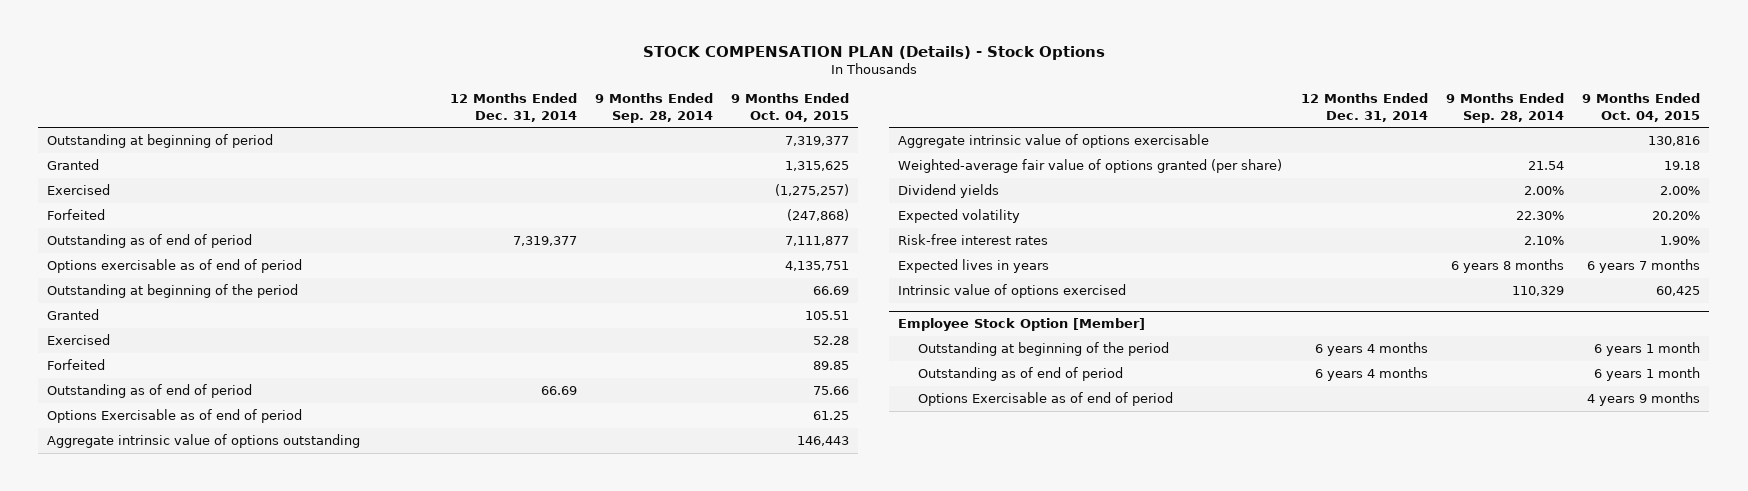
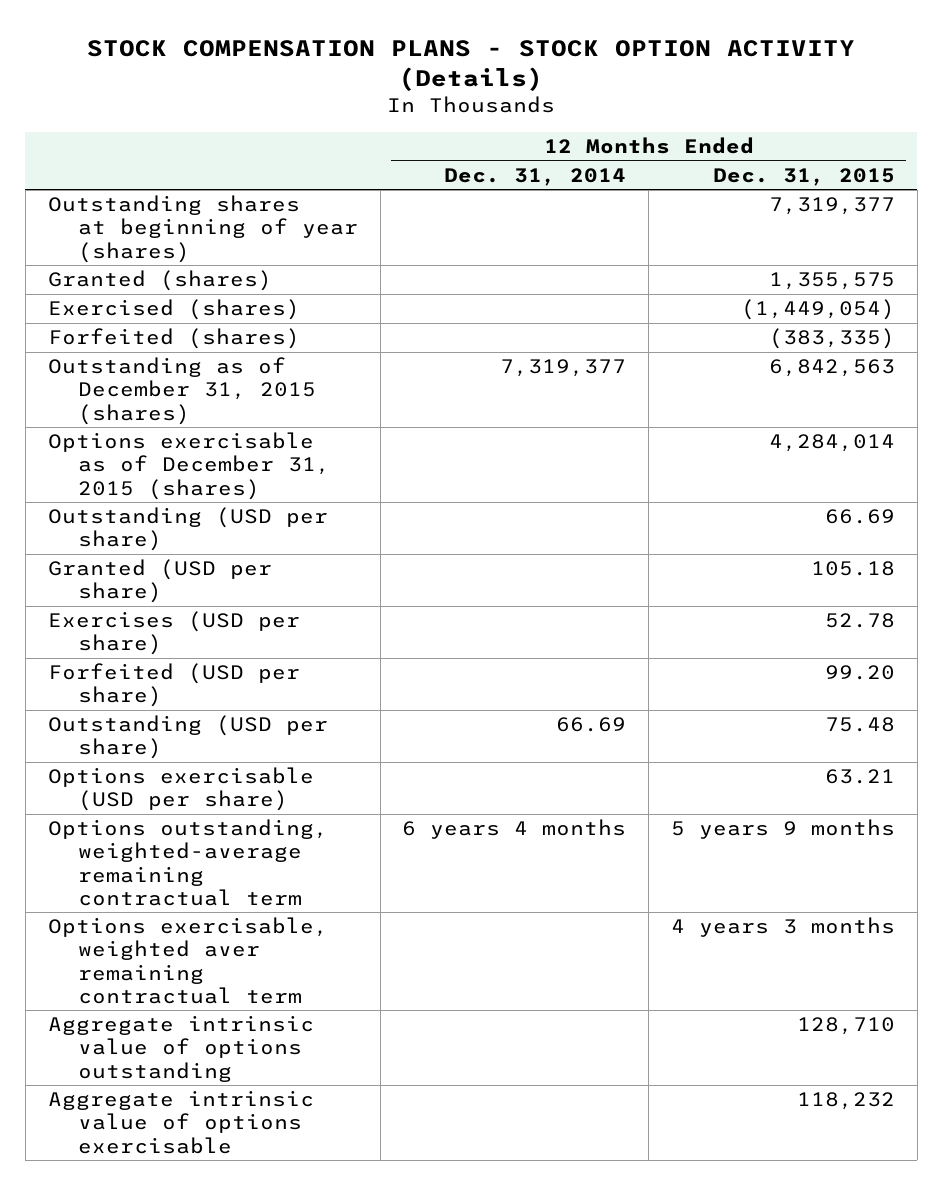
[642,46,1105,61] STOCK COMPENSATION PLAN (Details) - Stock Options -> [87,39,856,91] STOCK COMPENSATION PLANS - STOCK OPTION ACTIVITY (Details)
[594,93,713,123] 9 Months Ended Sep. 28, 2014 -> none
[731,93,850,122] 9 Months Ended Oct. 04, 2015 -> none
none -> [713,167,896,186] Dec. 31, 2015
[47,133,274,148] Outstanding at beginning of period -> [47,195,358,263] Outstanding shares at beginning of year (shares)
[47,158,100,170] Granted -> [47,270,272,292] Granted (shares)
[47,183,111,195] Exercised -> [47,299,300,321] Exercised (shares)
[47,208,106,220] Forfeited -> [47,328,300,350] Forfeited (shares)
[47,233,253,248] Outstanding as of end of period -> [47,357,316,425] Outstanding as of December 31, 2015 (shares)
[47,258,303,273] Options exercisable as of end of period -> [47,432,330,500] Options exercisable as of December 31, 2015 (shares)
[47,283,299,298] Outstanding at beginning of the period -> [47,507,328,552] Outstanding (USD per share)
[47,308,100,320] Granted -> [47,559,272,604] Granted (USD per share)
[47,333,111,345] Exercised -> [47,611,300,656] Exercises (USD per share)
[47,358,106,370] Forfeited -> [47,663,300,708] Forfeited (USD per share)
[47,383,253,398] Outstanding as of end of period -> [47,715,328,760] Outstanding (USD per share)
[47,408,303,423] Options Exercisable as of end of period -> [47,767,314,812] Options exercisable (USD per share)
none -> [47,819,328,906] Options outstanding, weighted-average remaining contractual term
none -> [47,917,328,1004] Options exercisable, weighted aver remaining contractual term
[898,158,1283,173] Weighted-average fair value of options granted (per share) -> none
[898,183,1000,198] Dividend yields -> none
[898,208,1021,223] Expected volatility -> none
[898,233,1049,245] Risk-free interest rates -> none
[898,258,1050,273] Expected lives in years -> none
[898,283,1127,298] Intrinsic value of options exercised -> none
[898,317,1146,331] Employee Stock Option [Member] -> none
[918,341,1170,356] Outstanding at beginning of the period -> none
[918,366,1124,381] Outstanding as of end of period -> none
[918,391,1174,406] Options Exercisable as of end of period -> none

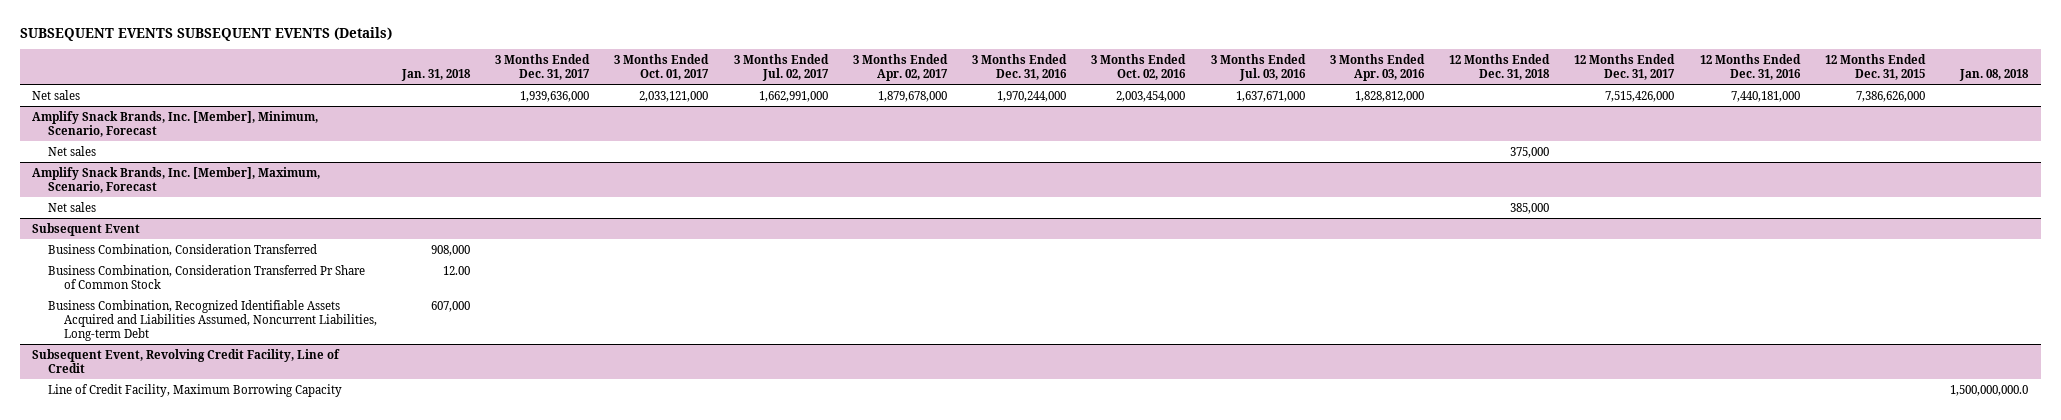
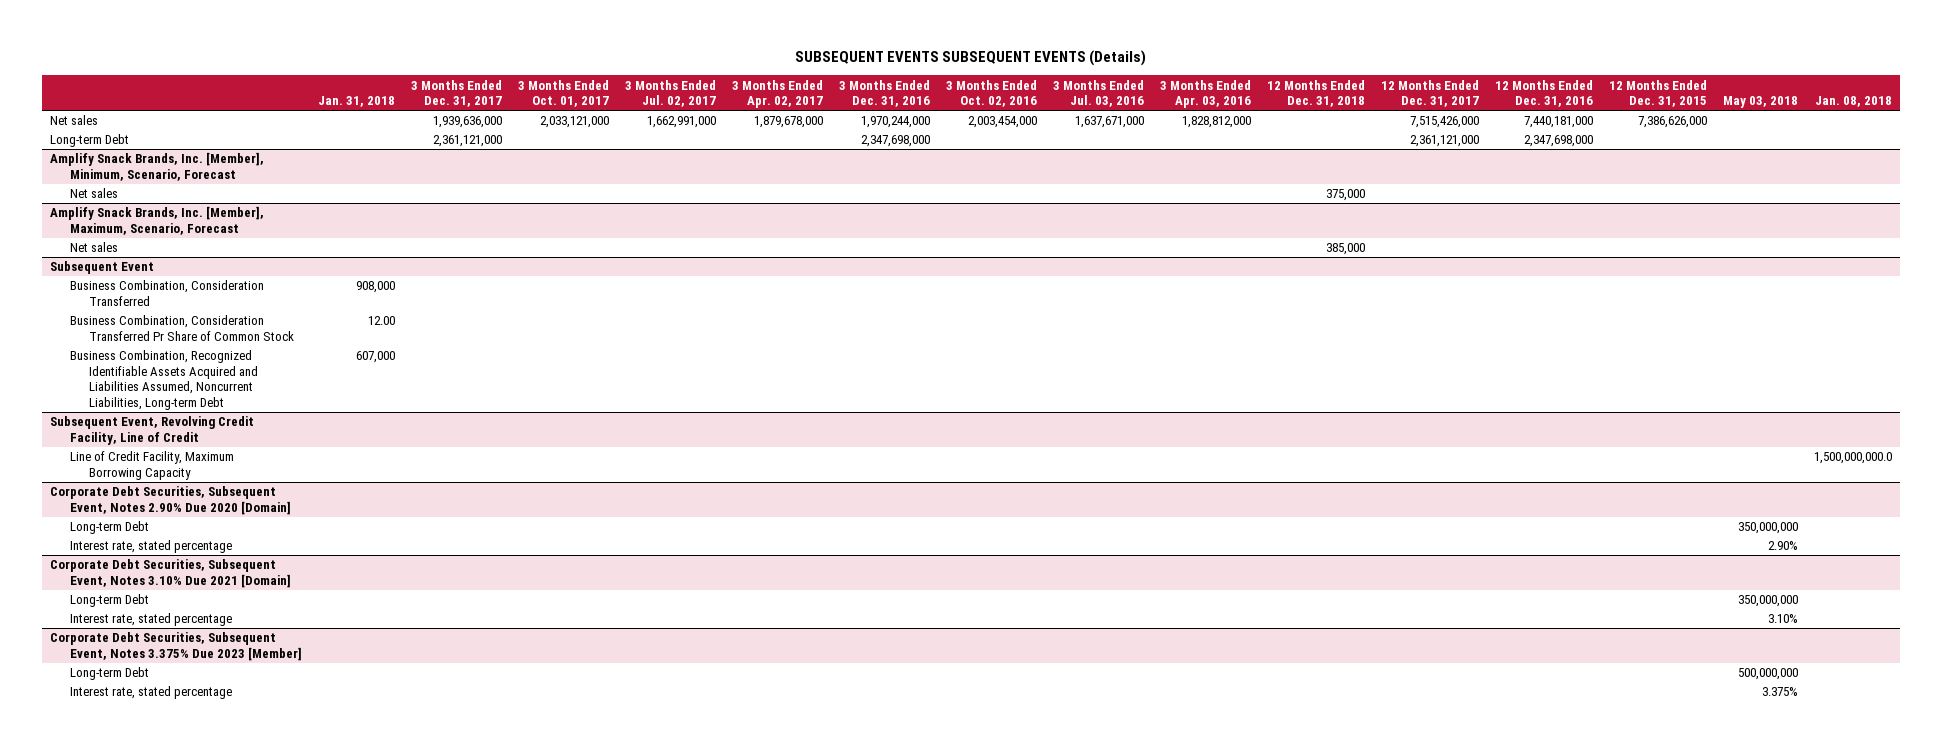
none -> [1723,96,1799,109] May 03, 2018
none -> [50,134,130,148] Long-term Debt
none -> [50,486,291,515] Corporate Debt Securities, Subsequent Event, Notes 2.90% Due 2020 [Domain]
none -> [69,521,149,535] Long-term Debt
none -> [69,540,232,554] Interest rate, stated percentage
none -> [50,559,291,588] Corporate Debt Securities, Subsequent Event, Notes 3.10% Due 2021 [Domain]
none -> [69,594,149,608] Long-term Debt
none -> [69,613,232,627] Interest rate, stated percentage
none -> [50,632,302,661] Corporate Debt Securities, Subsequent Event, Notes 3.375% Due 2023 [Member]
none -> [69,667,149,681] Long-term Debt
none -> [69,686,232,700] Interest rate, stated percentage

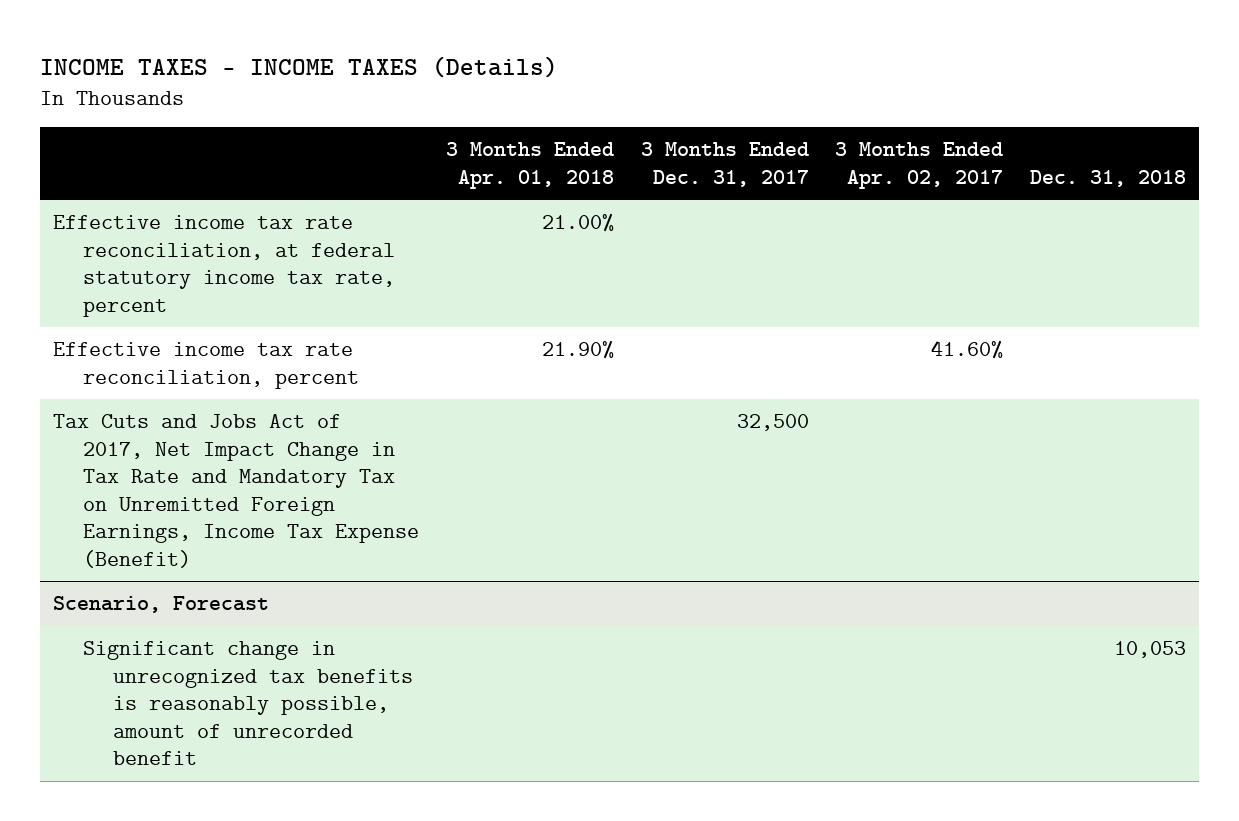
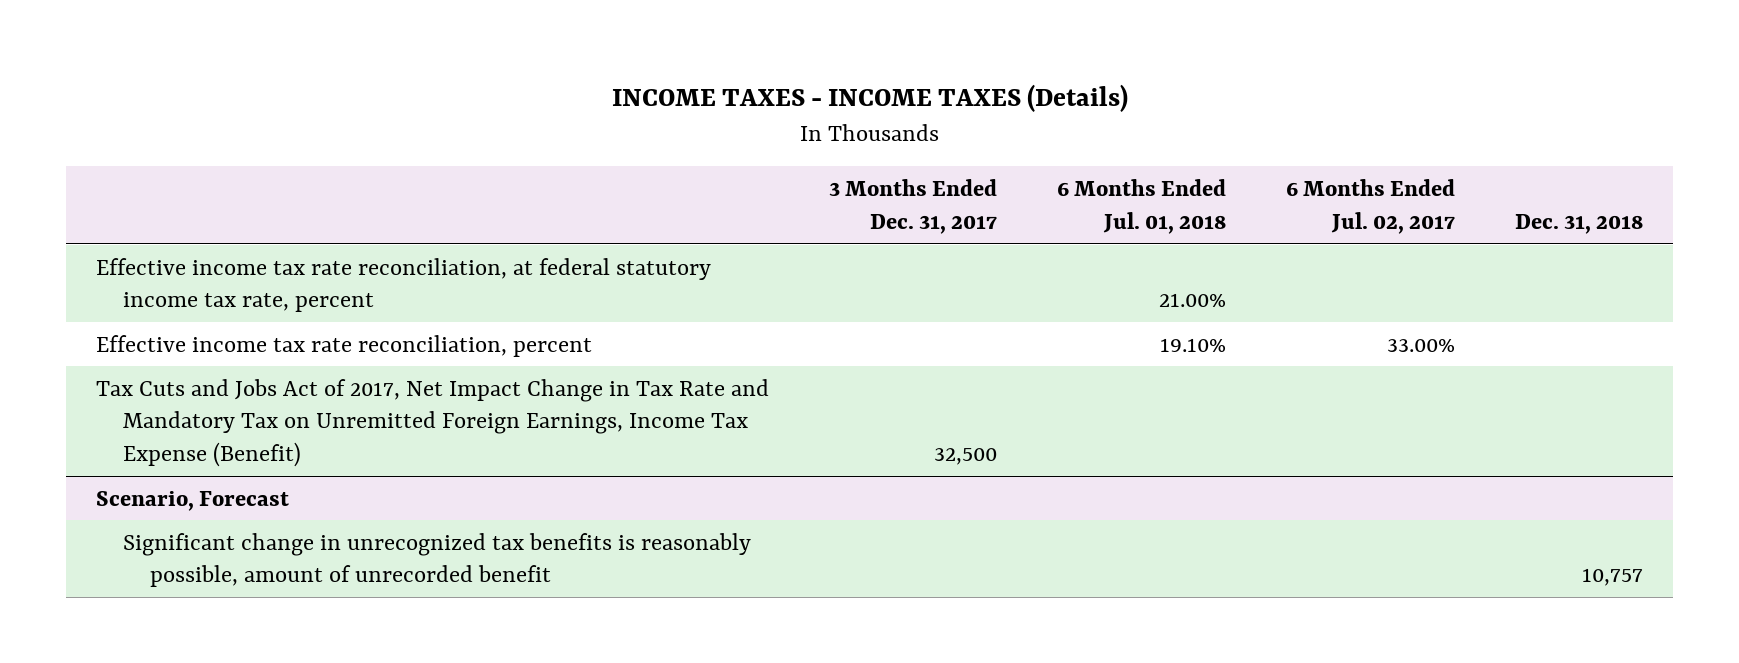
[445,142,614,189] 3 Months Ended Apr. 01, 2018 -> none
[835,142,1004,189] 3 Months Ended Apr. 02, 2017 -> none
none -> [1057,179,1227,234] 6 Months Ended Jul. 01, 2018
none -> [1286,179,1456,234] 6 Months Ended Jul. 02, 2017
[1113,641,1186,659] 10,053 -> [1582,568,1644,587] 10,757

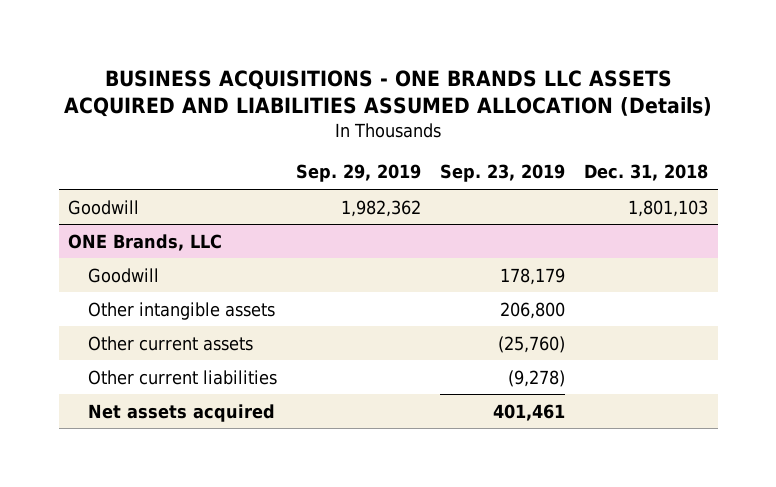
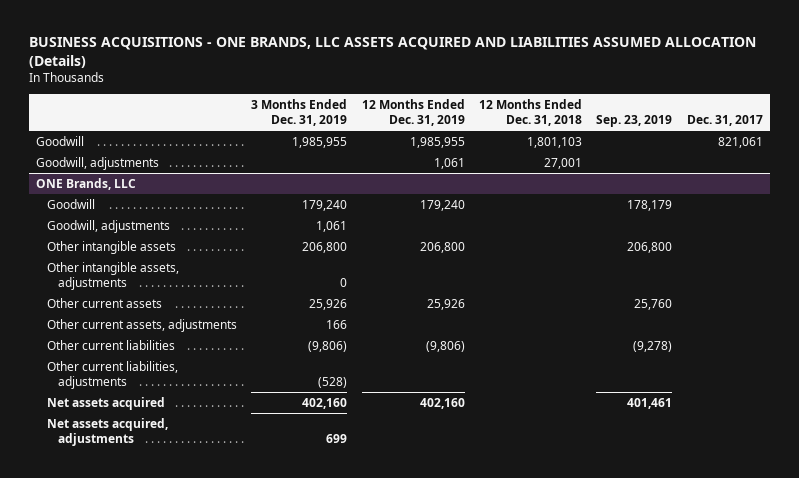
[64,69,713,118] BUSINESS ACQUISITIONS - ONE BRANDS LLC ASSETS ACQUIRED AND LIABILITIES ASSUMED ALLOCATION (Details) -> [28,37,756,69] BUSINESS ACQUISITIONS - ONE BRANDS, LLC ASSETS ACQUIRED AND LIABILITIES ASSUMED ALLOCATION (Details)
[296,164,422,183] Sep. 29, 2019 -> none
[584,164,709,182] Dec. 31, 2018 -> none
none -> [251,99,348,127] 3 Months Ended Dec. 31, 2019
none -> [361,99,465,127] 12 Months Ended Dec. 31, 2019
none -> [478,99,582,127] 12 Months Ended Dec. 31, 2018
none -> [686,115,763,127] Dec. 31, 2017
none -> [35,156,159,170] Goodwill, adjustments
none -> [47,219,171,233] Goodwill, adjustments
none -> [47,261,180,290] Other intangible assets, adjustments
[498,335,566,353] (25,760) -> [634,298,673,310] 25,760
none -> [47,318,238,332] Other current assets, adjustments
none -> [47,360,179,389] Other current liabilities, adjustments
none -> [47,417,169,446] Net assets acquired, adjustments

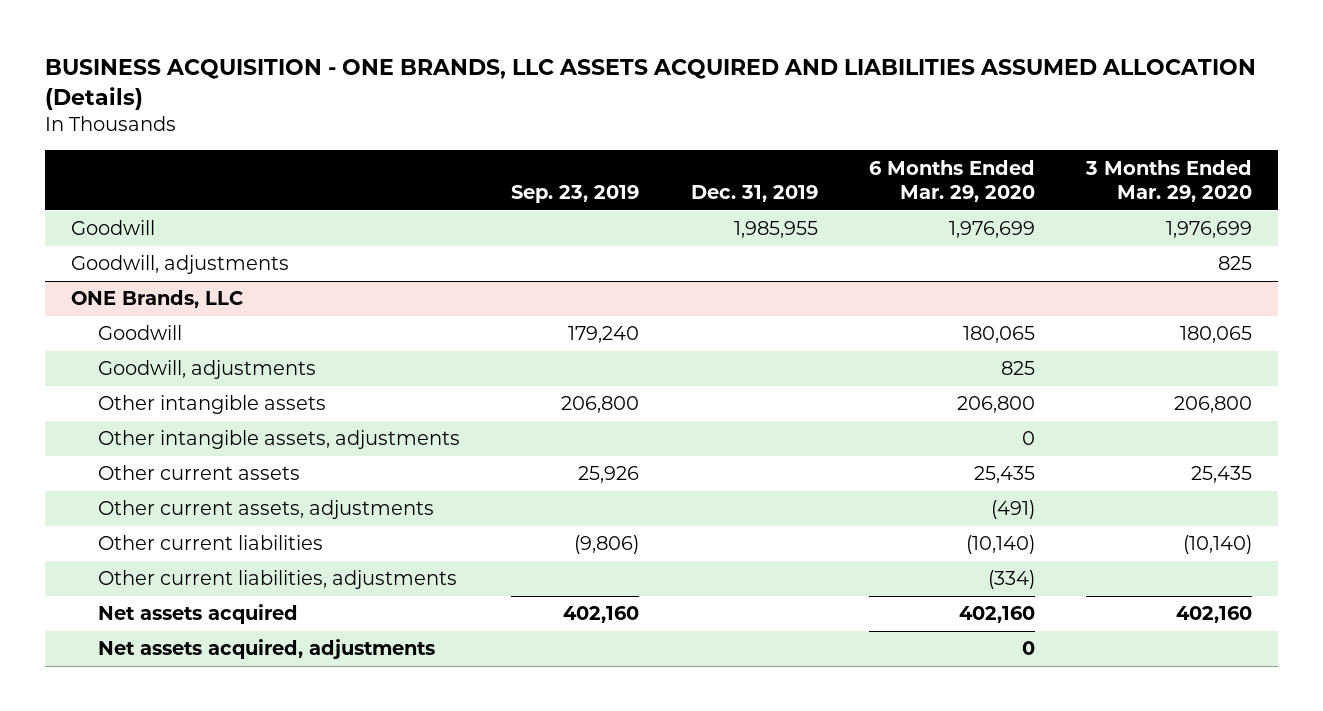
[28,37,756,69] BUSINESS ACQUISITIONS - ONE BRANDS, LLC ASSETS ACQUIRED AND LIABILITIES ASSUMED ALLOCATION (Details) -> [45,59,1257,111] BUSINESS ACQUISITION - ONE BRANDS, LLC ASSETS ACQUIRED AND LIABILITIES ASSUMED ALLOCATION (Details)
[251,99,348,127] 3 Months Ended Dec. 31, 2019 -> none
[361,99,465,127] 12 Months Ended Dec. 31, 2019 -> none
[478,99,582,127] 12 Months Ended Dec. 31, 2018 -> none
[686,115,763,127] Dec. 31, 2017 -> none
none -> [690,184,818,202] Dec. 31, 2019
none -> [869,159,1036,202] 6 Months Ended Mar. 29, 2020
none -> [1085,159,1253,202] 3 Months Ended Mar. 29, 2020
[627,199,673,211] 178,179 -> [568,326,640,344] 179,240
[634,298,673,310] 25,760 -> [578,466,640,484] 25,926
[633,340,673,352] (9,278) -> [574,535,640,555] (9,806)
[627,397,673,409] 401,461 -> [563,606,640,624] 402,160

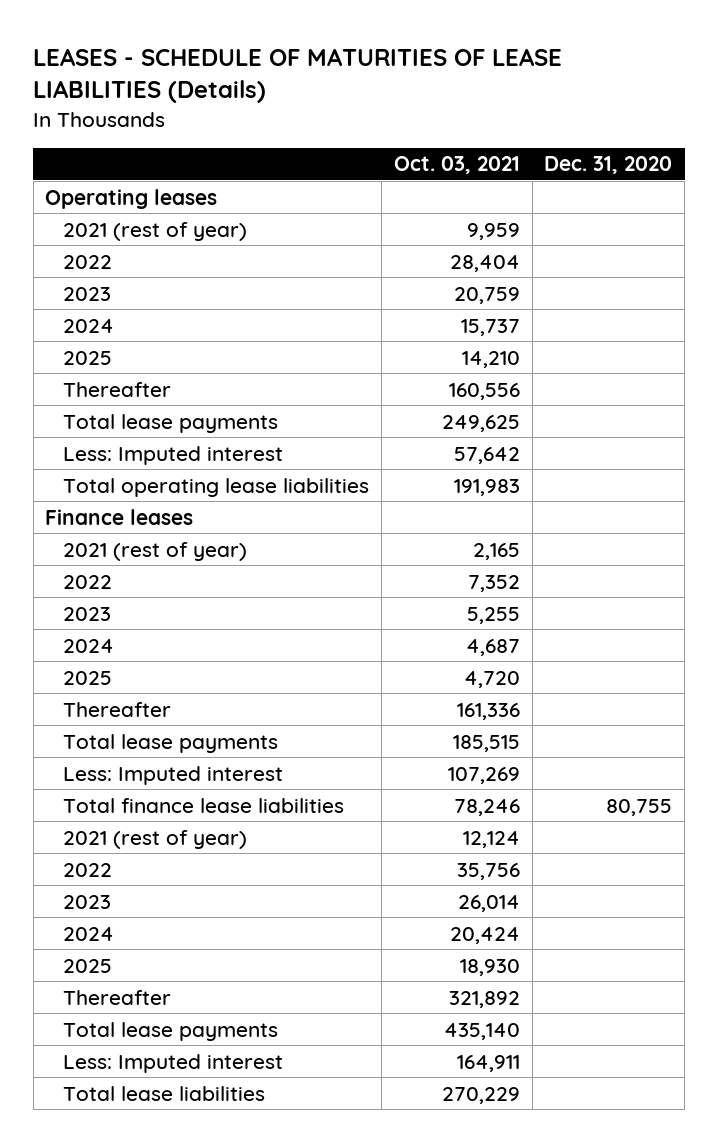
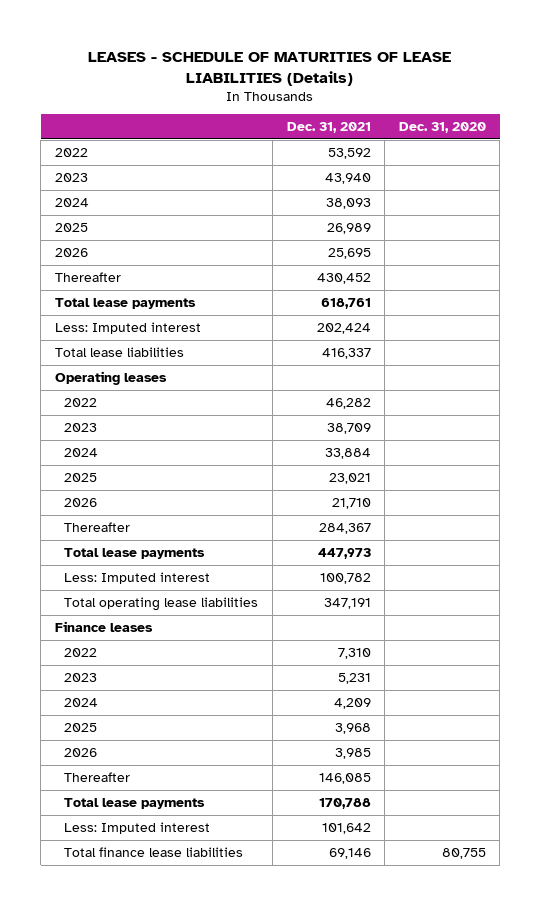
[393,156,520,175] Oct. 03, 2021 -> none
none -> [286,122,371,134] Dec. 31, 2021
[63,221,248,241] 2021 (rest of year) -> none
none -> [54,247,88,257] 2026
[63,541,248,561] 2021 (rest of year) -> none
[63,1085,266,1101] Total lease liabilities -> [54,346,184,357] Total lease liabilities
[45,188,218,209] Operating leases -> [54,370,167,385] Operating leases
none -> [64,497,98,507] 2026
[63,829,248,849] 2021 (rest of year) -> none
[63,477,370,497] Total operating lease liabilities -> [64,596,259,611] Total operating lease liabilities
[45,508,194,525] Finance leases -> [54,620,153,632] Finance leases
none -> [64,747,98,757] 2026
[63,797,345,813] Total finance lease liabilities -> [64,846,244,857] Total finance lease liabilities

